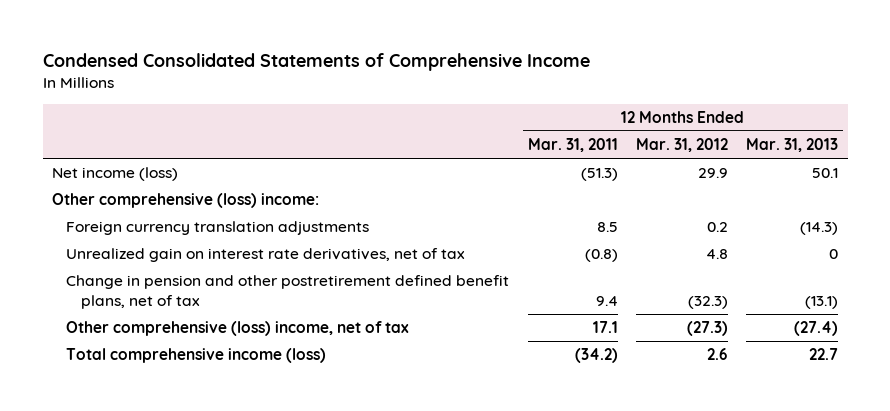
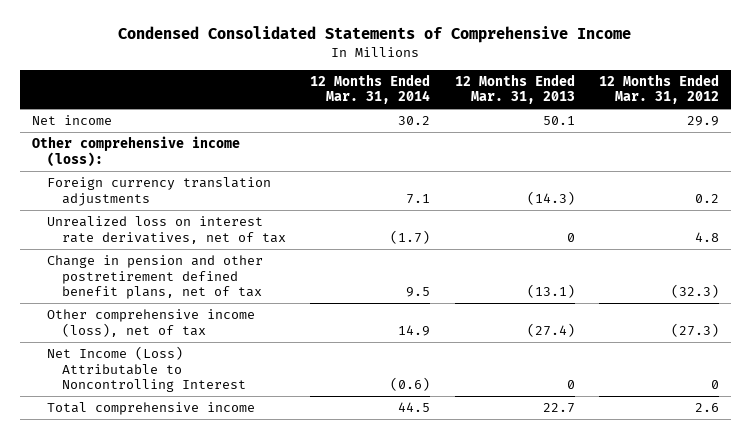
[527,138,618,153] Mar. 31, 2011 -> none
none -> [310,73,431,105] 12 Months Ended Mar. 31, 2014
[51,167,178,182] Net income (loss) -> [31,115,112,126] Net income
[51,193,319,209] Other comprehensive (loss) income: -> [31,136,240,167] Other comprehensive income (loss):
[66,248,466,263] Unrealized gain on interest rate derivatives, net of tax -> [46,216,286,244] Unrealized loss on interest rate derivatives, net of tax
[66,321,410,337] Other comprehensive (loss) income, net of tax -> [46,309,255,337] Other comprehensive income (loss), net of tax
none -> [46,346,246,393] Net Income (Loss) Attributable to Noncontrolling Interest
[66,348,327,364] Total comprehensive income (loss) -> [46,402,255,416] Total comprehensive income

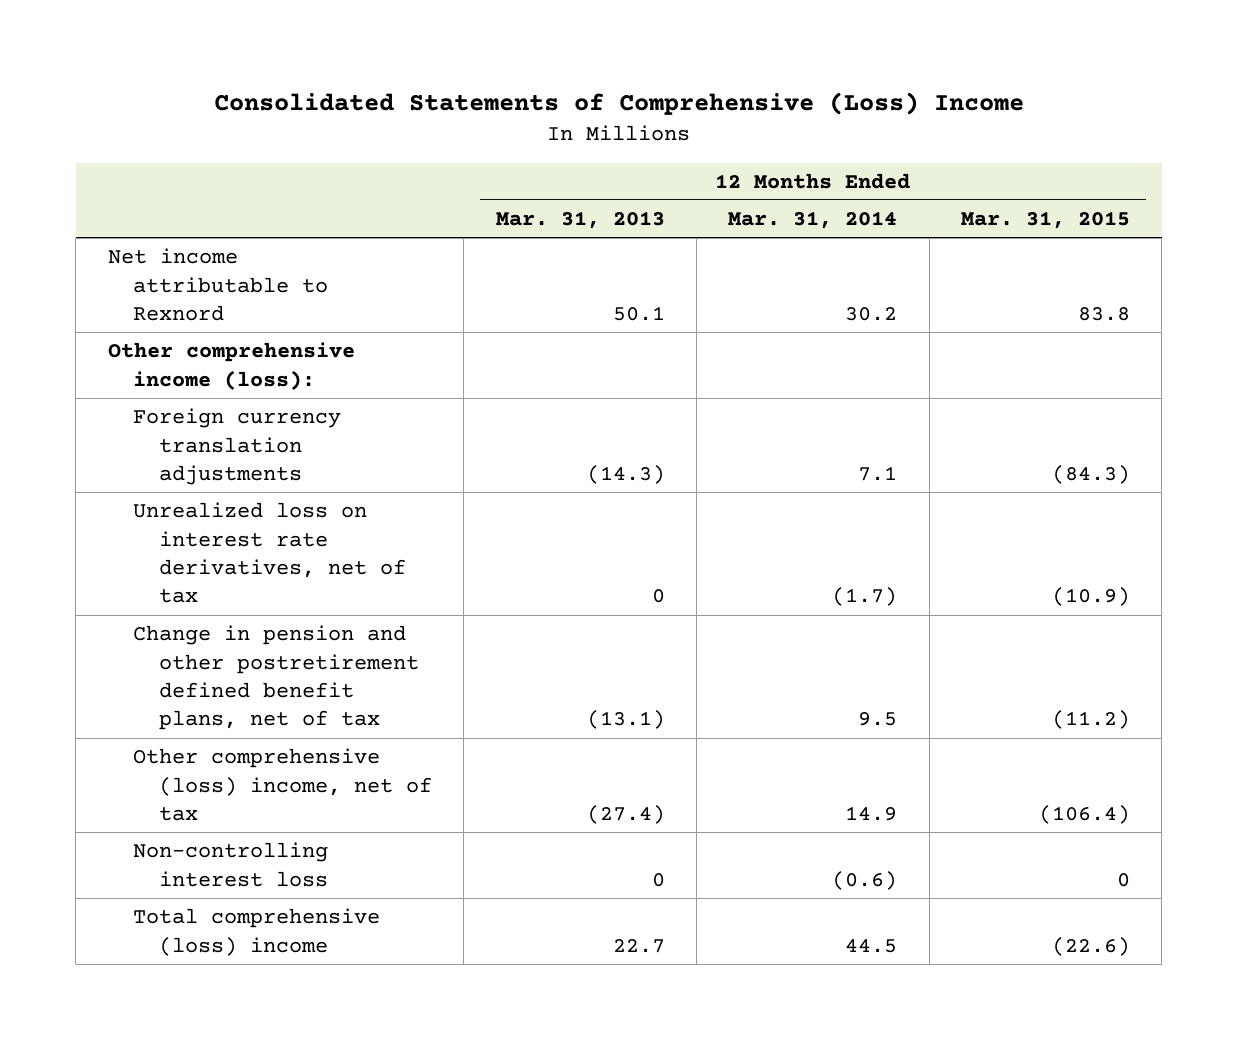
[118,26,632,44] Condensed Consolidated Statements of Comprehensive Income -> [213,92,1024,116] Consolidated Statements of Comprehensive (Loss) Income
[599,73,720,105] 12 Months Ended Mar. 31, 2012 -> none
none -> [960,211,1130,230] Mar. 31, 2015
[31,115,112,126] Net income -> [107,248,329,321] Net income attributable to Rexnord
[46,346,246,393] Net Income (Loss) Attributable to Noncontrolling Interest -> none
[46,309,255,337] Other comprehensive income (loss), net of tax -> [133,748,432,821] Other comprehensive (loss) income, net of tax
none -> [133,842,329,887] Non-controlling interest loss
[46,402,255,416] Total comprehensive income -> [133,908,381,956] Total comprehensive (loss) income

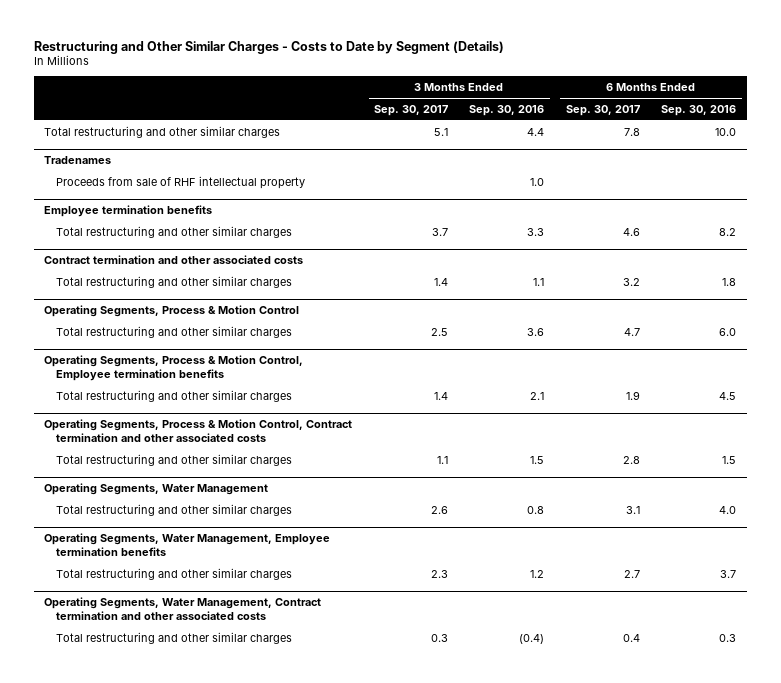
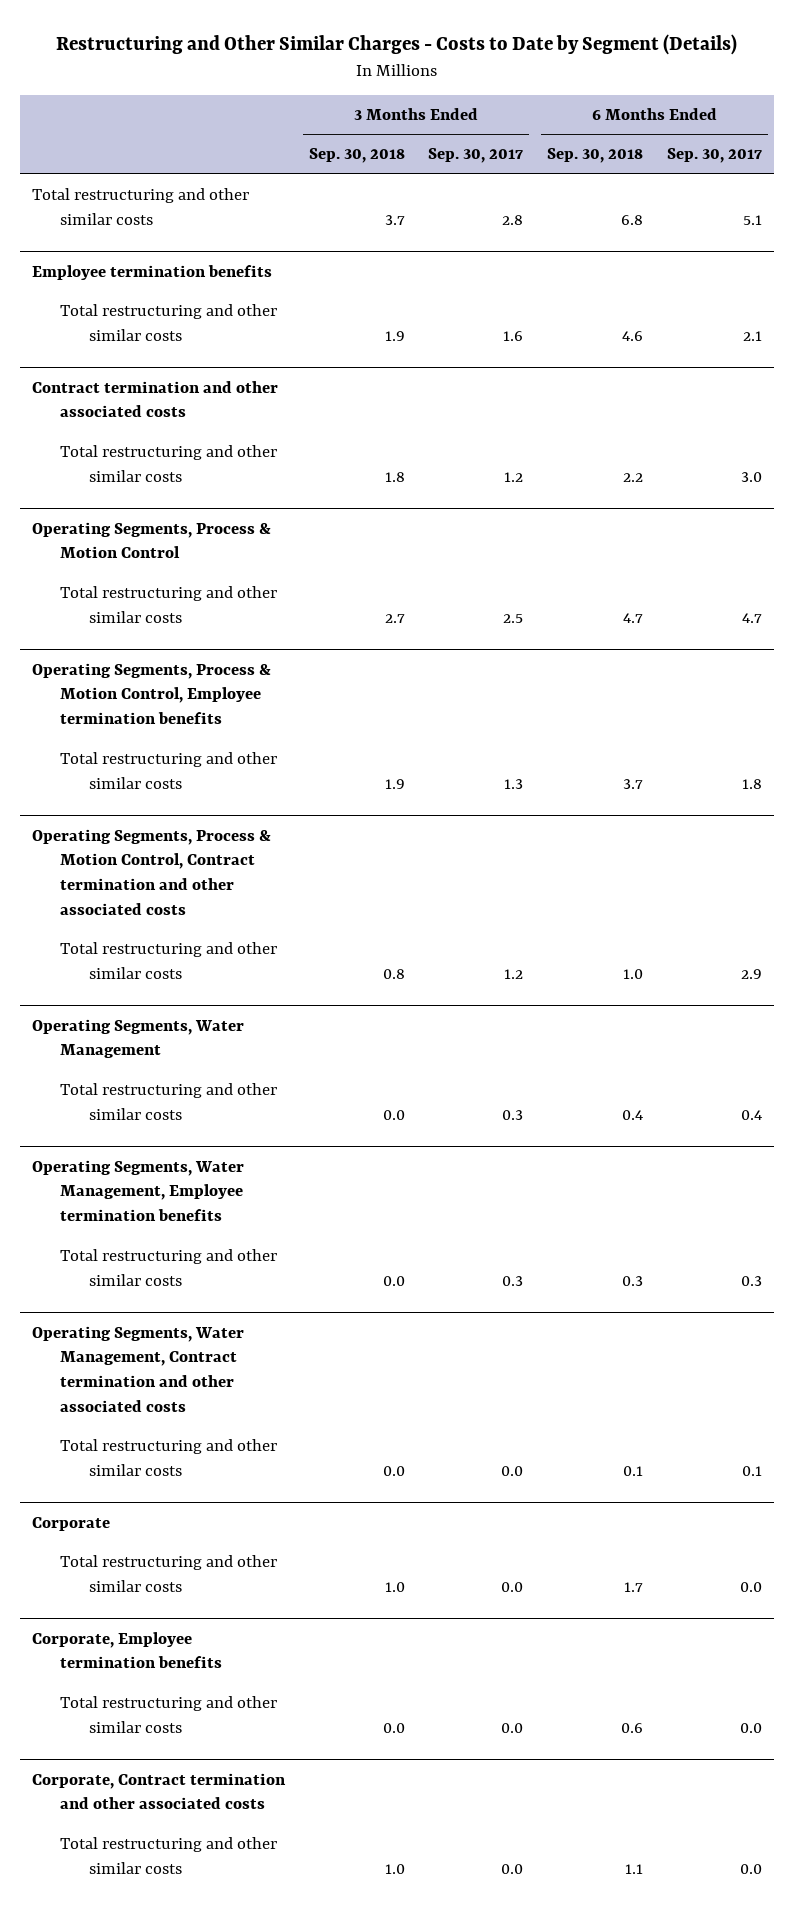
[469,104,545,116] Sep. 30, 2016 -> none
[661,104,737,116] Sep. 30, 2016 -> none
none -> [308,148,405,164] Sep. 30, 2018
none -> [547,148,644,164] Sep. 30, 2018
[44,156,112,165] Tradenames -> none
[55,175,305,189] Proceeds from sale of RHF intellectual property -> none
[44,125,281,138] Total restructuring and other similar charges -> [31,188,249,226] Total restructuring and other similar costs
[433,127,448,136] 5.1 -> [502,215,524,226] 2.8
[623,127,640,136] 7.8 -> [742,215,762,226] 5.1
[55,225,292,238] Total restructuring and other similar charges -> [60,304,278,342] Total restructuring and other similar costs
[431,227,448,236] 3.7 -> [503,331,524,342] 1.6
[622,227,640,236] 4.6 -> [742,331,762,342] 2.1
[55,275,292,288] Total restructuring and other similar charges -> [60,445,278,483] Total restructuring and other similar costs
[433,277,448,286] 1.4 -> [504,472,524,483] 1.2
[622,277,640,286] 3.2 -> [740,472,762,483] 3.0
[55,325,292,338] Total restructuring and other similar charges -> [60,586,278,624] Total restructuring and other similar costs
[55,389,292,402] Total restructuring and other similar charges -> [60,752,278,790] Total restructuring and other similar costs
[433,391,448,400] 1.4 -> [504,779,524,790] 1.3
[625,390,640,400] 1.9 -> [741,779,762,790] 1.8
[55,453,292,466] Total restructuring and other similar charges -> [60,942,278,980] Total restructuring and other similar costs
[436,455,448,464] 1.1 -> [504,969,524,980] 1.2
[622,455,640,464] 2.8 -> [740,969,762,980] 2.9
[55,503,292,516] Total restructuring and other similar charges -> [60,1083,278,1121] Total restructuring and other similar costs
[430,505,448,514] 2.6 -> [502,1110,524,1121] 0.3
[625,505,640,514] 3.1 -> [740,1110,762,1121] 0.4
[55,567,292,580] Total restructuring and other similar charges -> [60,1249,278,1287] Total restructuring and other similar costs
[430,569,448,578] 2.3 -> [502,1276,524,1287] 0.3
[623,569,640,578] 2.7 -> [740,1276,762,1287] 0.3
[55,631,292,644] Total restructuring and other similar charges -> [60,1439,278,1477] Total restructuring and other similar costs
[430,633,448,642] 0.3 -> [501,1466,524,1477] 0.0
[622,633,640,642] 0.4 -> [741,1466,762,1477] 0.1
none -> [31,1516,110,1531] Corporate
none -> [60,1555,278,1593] Total restructuring and other similar costs
none -> [31,1631,223,1669] Corporate, Employee termination benefits
none -> [60,1696,278,1734] Total restructuring and other similar costs
none -> [31,1772,286,1810] Corporate, Contract termination and other associated costs
none -> [60,1837,278,1875] Total restructuring and other similar costs

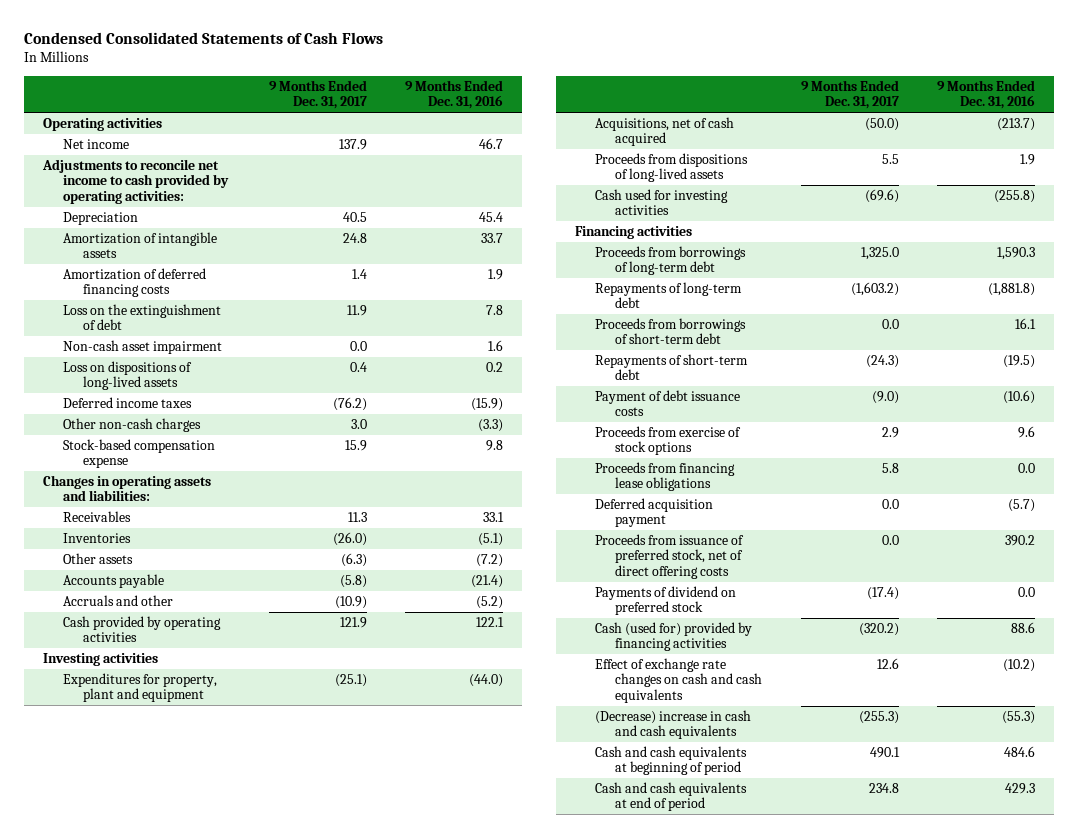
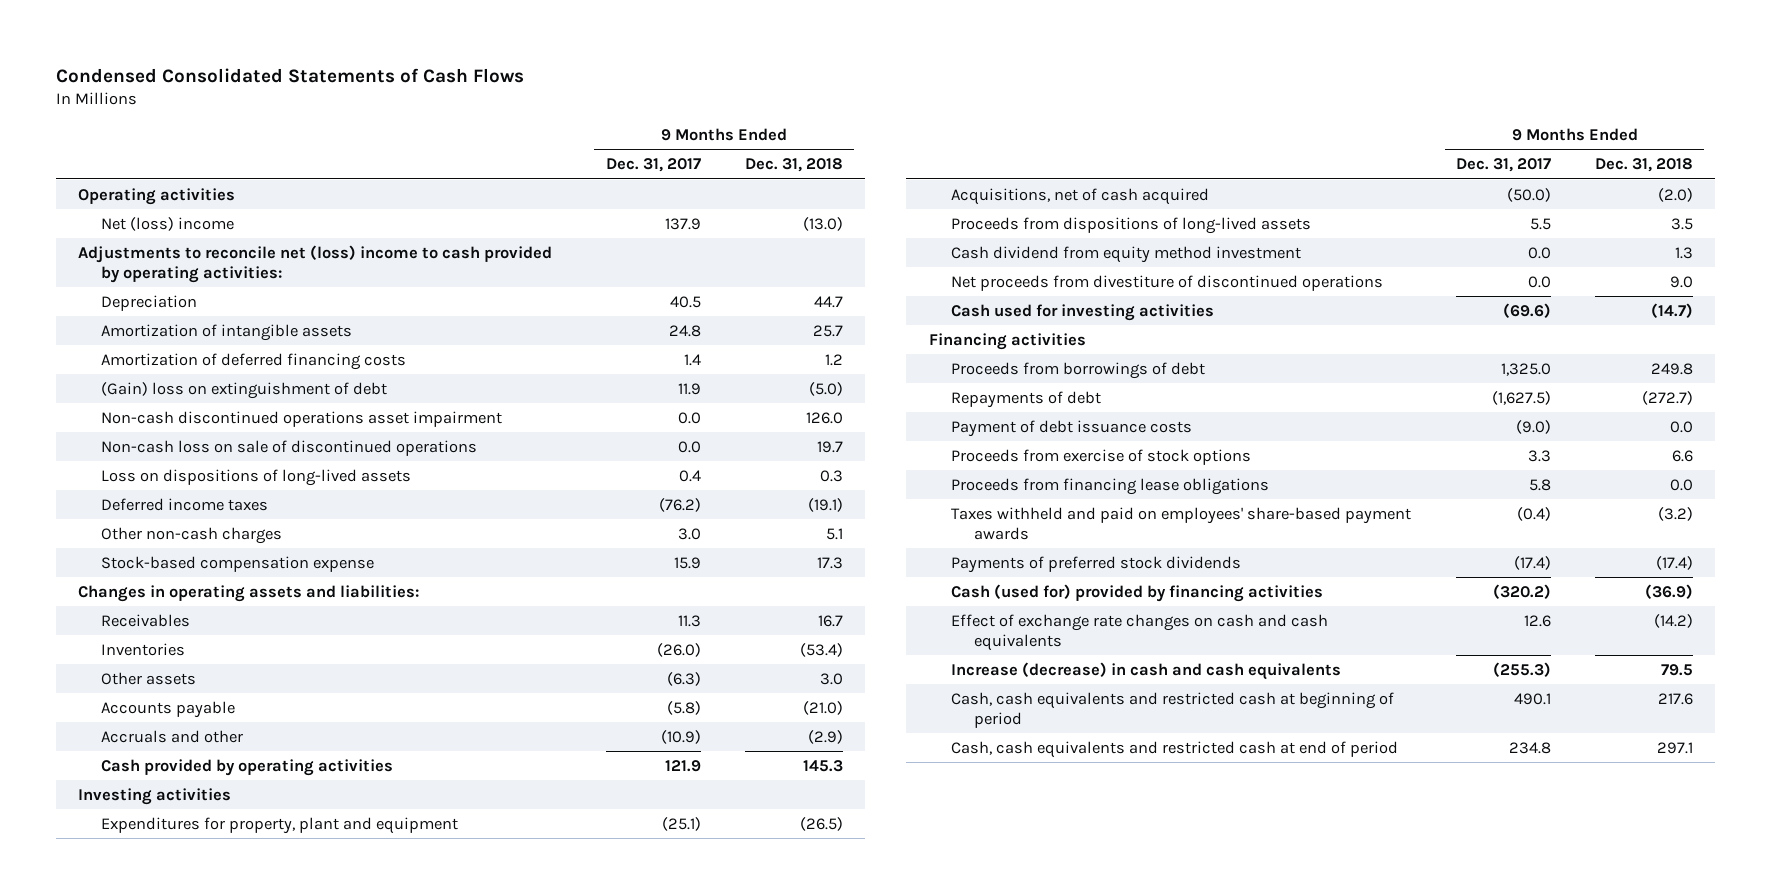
[405,79,504,110] 9 Months Ended Dec. 31, 2016 -> none
none -> [744,158,843,173] Dec. 31, 2018
[63,138,130,149] Net income -> [101,216,235,231] Net (loss) income
[41,158,230,204] Adjustments to reconcile net income to cash provided by operating activities: -> [78,244,553,284] Adjustments to reconcile net (loss) income to cash provided by operating activities:
[63,303,222,331] Loss on the extinguishment of debt -> [101,381,388,399] (Gain) loss on extinguishment of debt
[63,339,223,354] Non-cash asset impairment -> [101,410,503,427] Non-cash discontinued operations asset impairment
none -> [101,439,478,456] Non-cash loss on sale of discontinued operations
none -> [951,245,1302,263] Cash dividend from equity method investment
none -> [951,274,1384,291] Net proceeds from divestiture of discontinued operations
[595,317,747,345] Proceeds from borrowings of short-term debt -> none
[595,353,749,381] Repayments of short-term debt -> none
[595,245,747,276] Proceeds from borrowings of long-term debt -> [951,361,1206,379] Proceeds from borrowings of debt
[595,281,743,309] Repayments of long-term debt -> [951,390,1102,408] Repayments of debt
[850,281,899,296] (1,603.2) -> [1491,390,1551,405] (1,627.5)
[881,426,899,438] 2.9 -> [1527,449,1551,462] 3.3
[595,497,714,528] Deferred acquisition payment -> none
[595,533,745,579] Proceeds from issuance of preferred stock, net of direct offering costs -> none
none -> [951,506,1412,541] Taxes withheld and paid on employees' share-based payment awards
[595,585,737,616] Payments of dividend on preferred stock -> [951,555,1242,573] Payments of preferred stock dividends
[595,709,752,740] (Decrease) increase in cash and cash equivalents -> [951,661,1342,680] Increase (decrease) in cash and cash equivalents
[595,745,748,776] Cash and cash equivalents at beginning of period -> [951,691,1395,729] Cash, cash equivalents and restricted cash at beginning of period
[595,781,748,812] Cash and cash equivalents at end of period -> [951,740,1399,758] Cash, cash equivalents and restricted cash at end of period

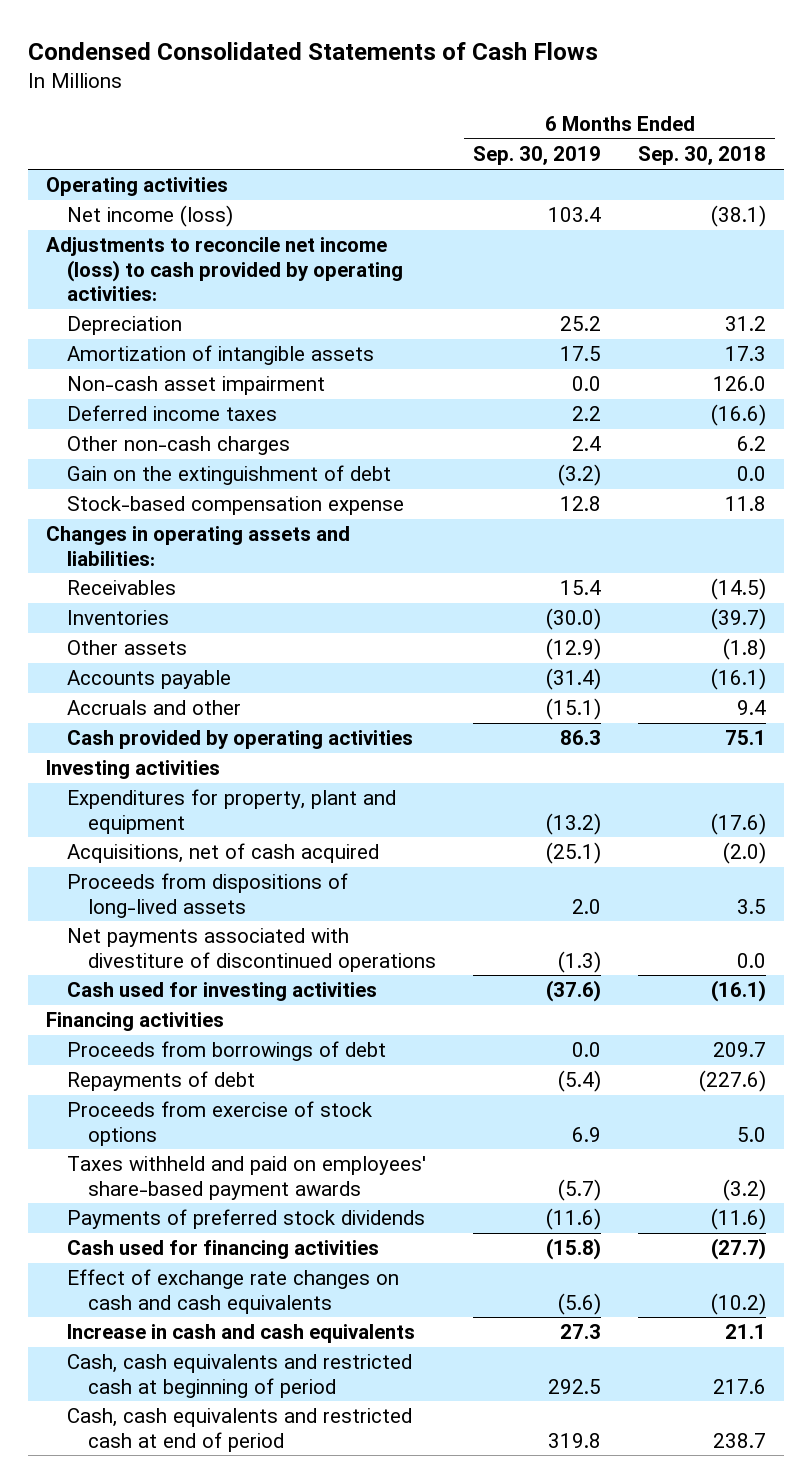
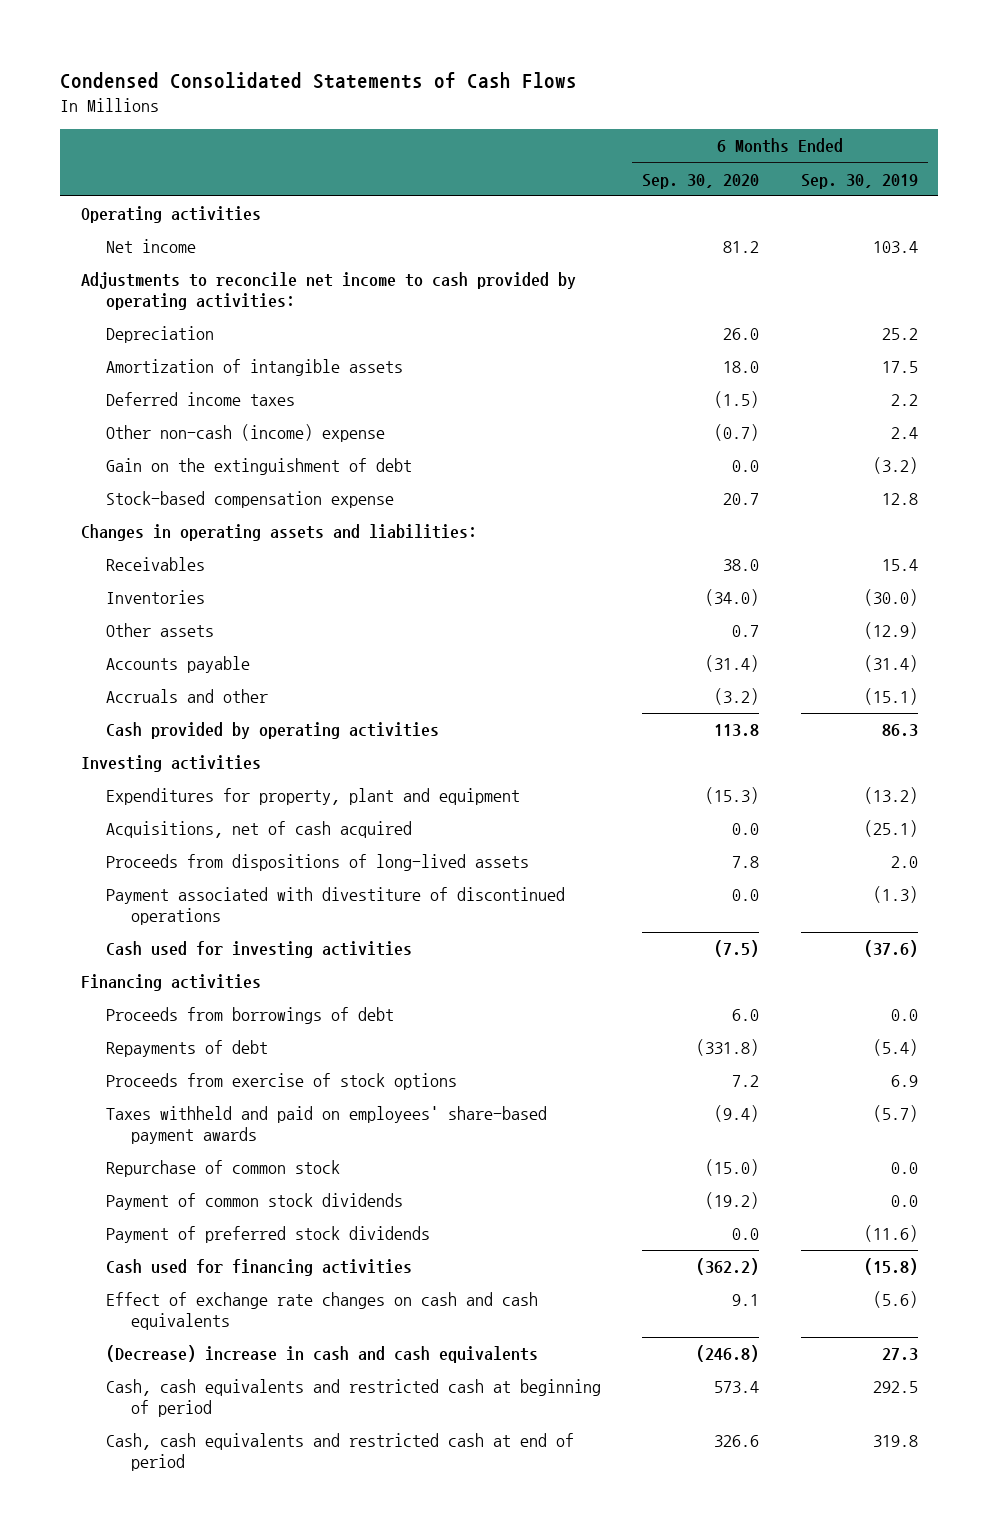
[637,146,766,166] Sep. 30, 2018 -> none
none -> [642,173,760,189] Sep. 30, 2020
[67,205,234,228] Net income (loss) -> [105,239,196,254] Net income
[46,237,404,301] Adjustments to reconcile net income (loss) to cash provided by operating activities: -> [80,272,576,311] Adjustments to reconcile net income to cash provided by operating activities:
[67,376,326,396] Non-cash asset impairment -> none
[67,436,291,456] Other non-cash charges -> [105,424,385,443] Other non-cash (income) expense
[67,928,437,972] Net payments associated with divestiture of discontinued operations -> [105,887,565,926] Payment associated with divestiture of discontinued operations
none -> [105,1160,340,1178] Repurchase of common stock
none -> [105,1193,403,1211] Payment of common stock dividends
[67,1209,426,1230] Payments of preferred stock dividends -> [105,1226,430,1244] Payment of preferred stock dividends
[67,1324,416,1344] Increase in cash and cash equivalents -> [105,1345,538,1364] (Decrease) increase in cash and cash equivalents

